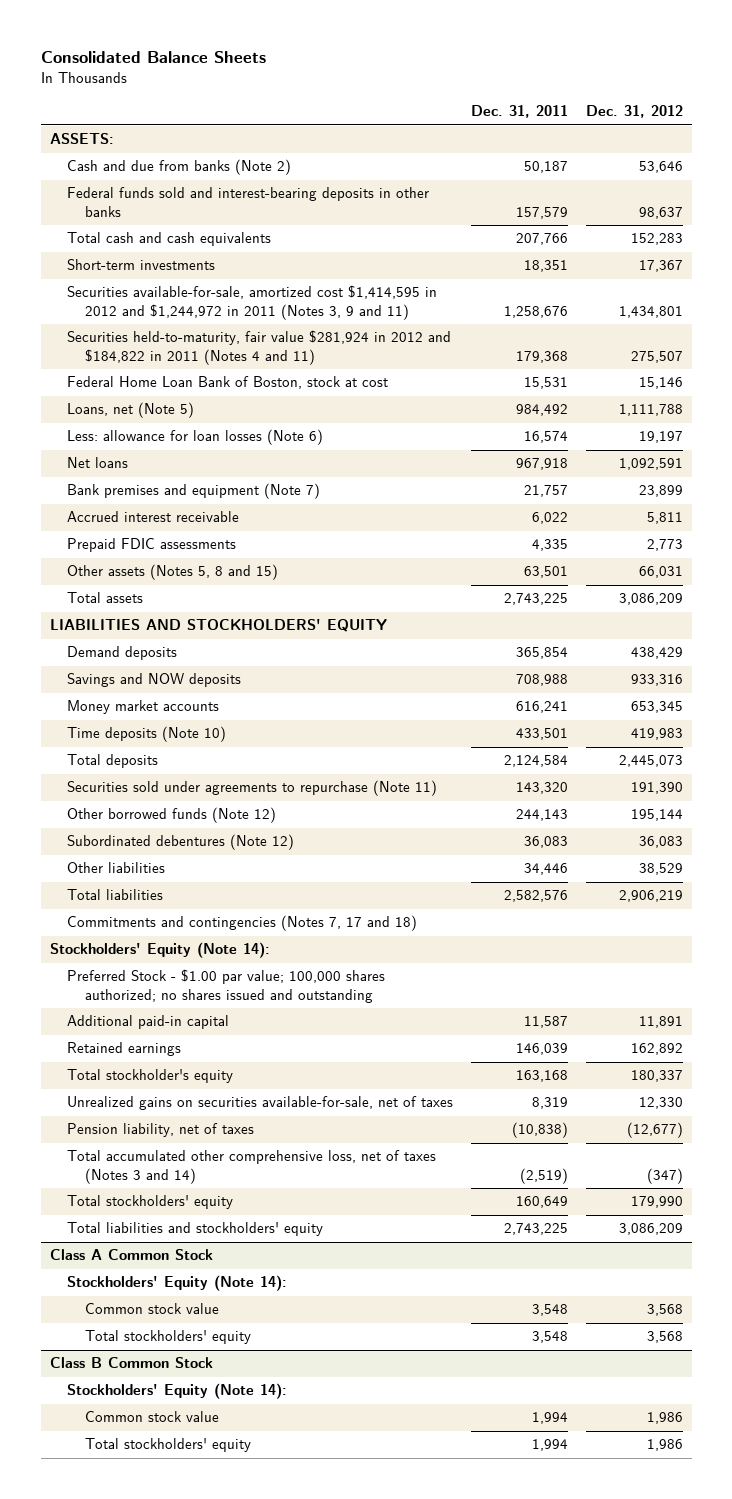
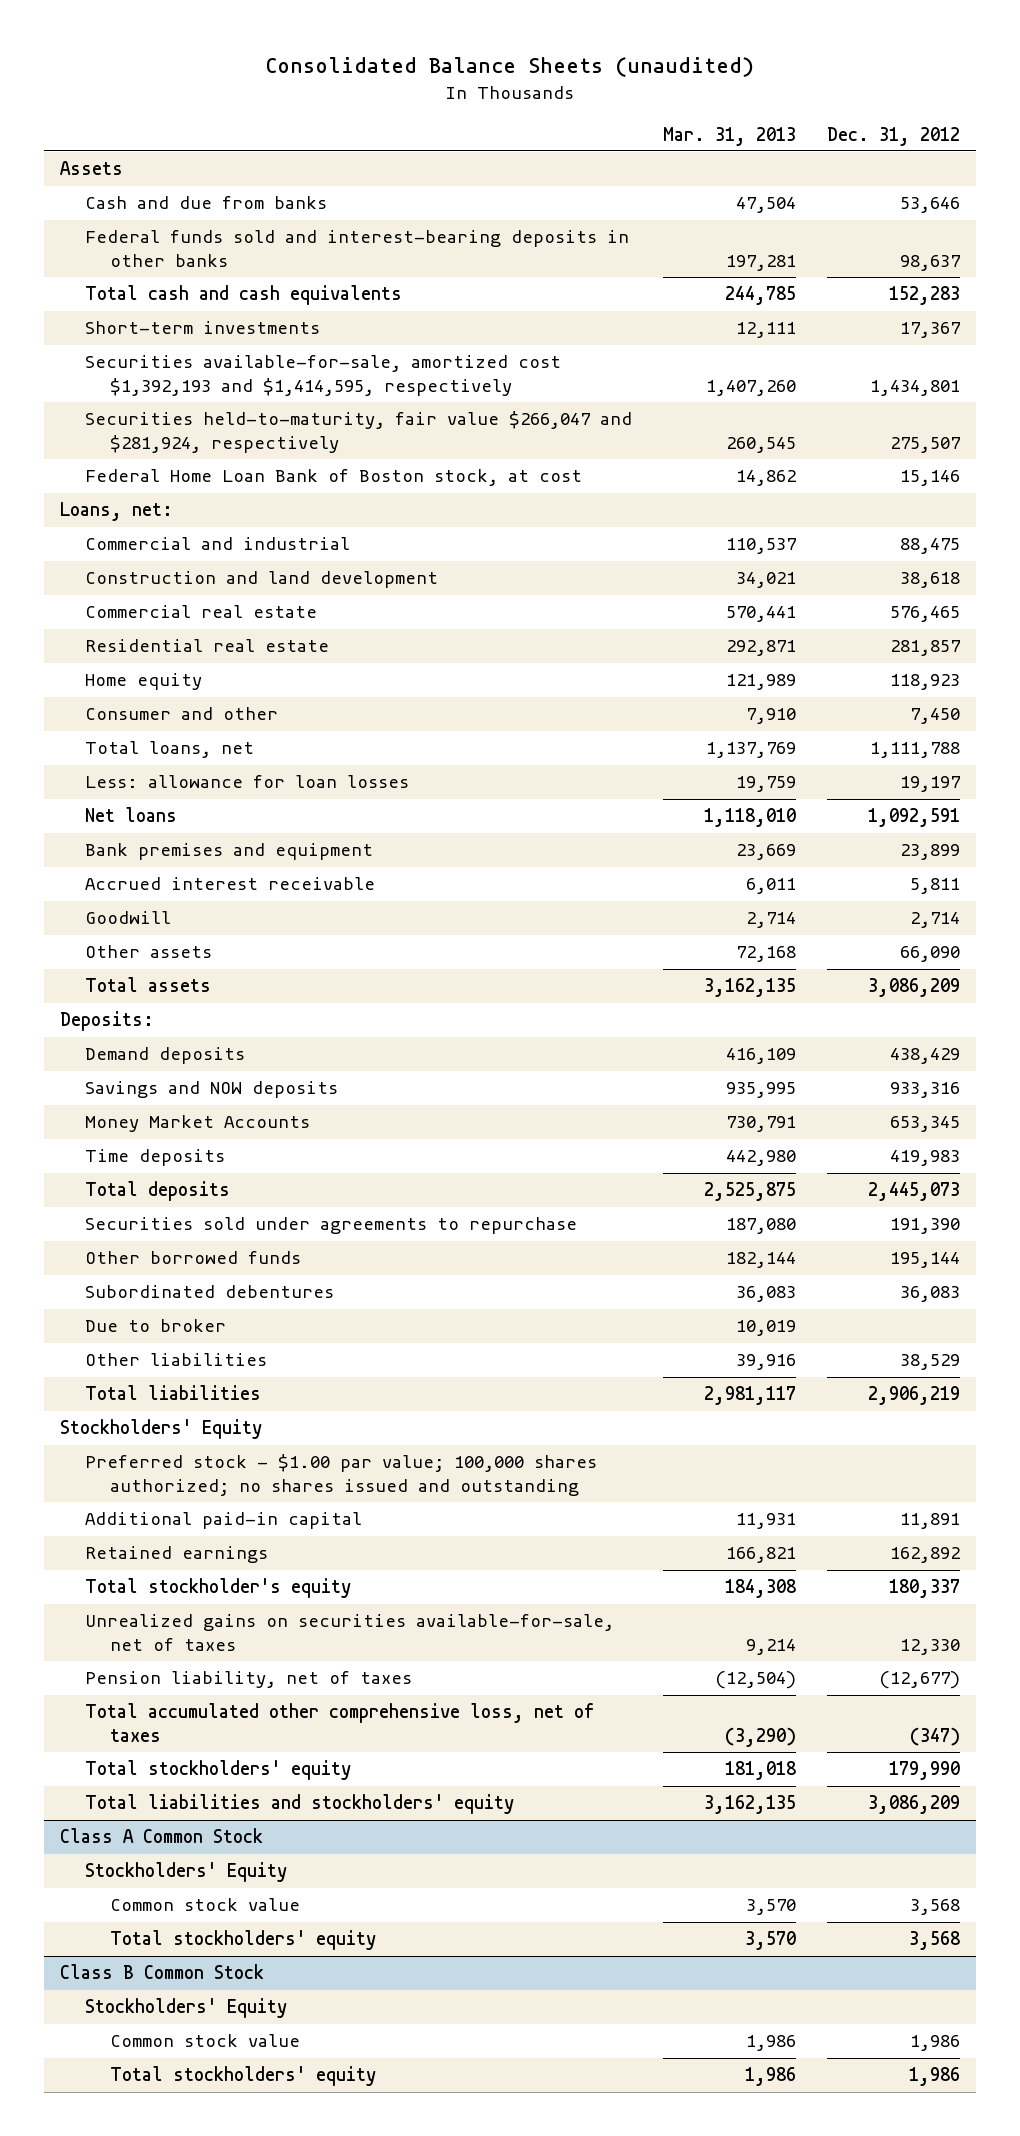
[40,51,266,64] Consolidated Balance Sheets -> [264,57,754,78] Consolidated Balance Sheets (unaudited)
[471,105,569,119] Dec. 31, 2011 -> none
none -> [663,126,797,146] Mar. 31, 2013
[49,133,114,145] ASSETS: -> [59,161,123,176] Assets
[67,159,292,176] Cash and due from banks (Note 2) -> [85,196,328,210] Cash and due from banks
[67,285,438,320] Securities available-for-sale, amortized cost $1,414,595 in 2012 and $1,244,972 in 2011 (Notes 3, 9 and 11) -> [85,355,562,396] Securities available-for-sale, amortized cost $1,392,193 and $1,414,595, respectively
[67,330,452,365] Securities held-to-maturity, fair value $281,924 in 2012 and $184,822 in 2011 (Notes 4 and 11) -> [85,411,633,453] Securities held-to-maturity, fair value $266,047 and $281,924, respectively
[67,376,389,390] Federal Home Loan Bank of Boston, stock at cost -> [85,469,583,487] Federal Home Loan Bank of Boston stock, at cost
none -> [59,502,173,522] Loans, net:
none -> [85,537,351,551] Commercial and industrial
none -> [85,571,439,589] Construction and land development
none -> [85,605,318,619] Commercial real estate
none -> [85,639,330,653] Residential real estate
none -> [85,673,203,691] Home equity
none -> [85,707,279,721] Consumer and other
[67,402,195,419] Loans, net (Note 5) -> [85,741,255,759] Total loans, net
[67,429,324,446] Less: allowance for loan losses (Note 6) -> [85,775,410,789] Less: allowance for loan losses
[67,483,321,500] Bank premises and equipment (Note 7) -> [85,843,374,861] Bank premises and equipment
[67,538,237,553] Prepaid FDIC assessments -> none
none -> [85,911,172,925] Goodwill
[67,564,279,581] Other assets (Notes 5, 8 and 15) -> [85,945,213,959] Other assets
[638,566,683,579] 66,031 -> [900,946,961,963] 66,090
[49,619,387,633] LIABILITIES AND STOCKHOLDERS' EQUITY -> none
none -> [59,1011,154,1032] Deposits:
[67,700,220,715] Money market accounts -> [85,1115,311,1133] Money Market Accounts
[67,726,227,743] Time deposits (Note 10) -> [85,1149,226,1167] Time deposits
[67,780,438,797] Securities sold under agreements to repurchase (Note 11) -> [85,1217,578,1235] Securities sold under agreements to repurchase
[67,807,277,824] Other borrowed funds (Note 12) -> [85,1251,302,1265] Other borrowed funds
[67,834,295,851] Subordinated debentures (Note 12) -> [85,1285,335,1299] Subordinated debentures
none -> [85,1319,227,1333] Due to broker
[67,915,418,932] Commitments and contingencies (Notes 7, 17 and 18) -> none
[49,942,270,959] Stockholders' Equity (Note 14): -> [59,1419,262,1440] Stockholders' Equity
[67,969,386,1003] Preferred Stock - $1.00 par value; 100,000 shares authorized; no shares issued and outstanding -> [85,1454,598,1496] Preferred stock - $1.00 par value; 100,000 shares authorized; no shares issued and outstanding
[67,1150,437,1184] Total accumulated other comprehensive loss, net of taxes (Notes 3 and 14) -> [85,1703,596,1742] Total accumulated other comprehensive loss, net of taxes
[67,1275,288,1292] Stockholders' Equity (Note 14): -> [85,1862,288,1883] Stockholders' Equity
[67,1383,288,1400] Stockholders' Equity (Note 14): -> [85,1998,288,2019] Stockholders' Equity

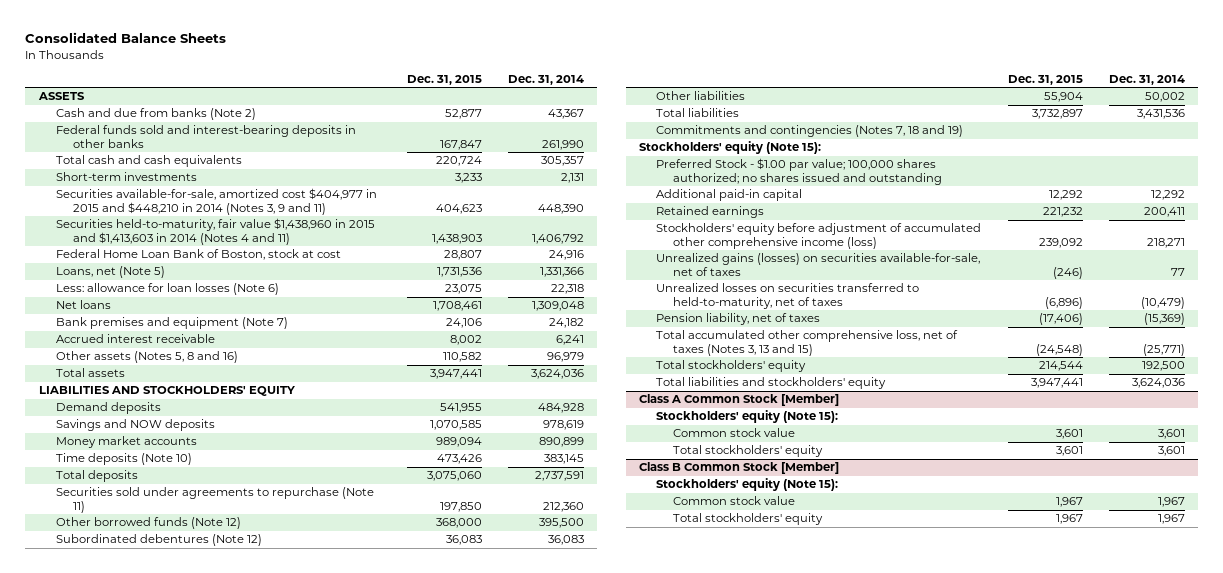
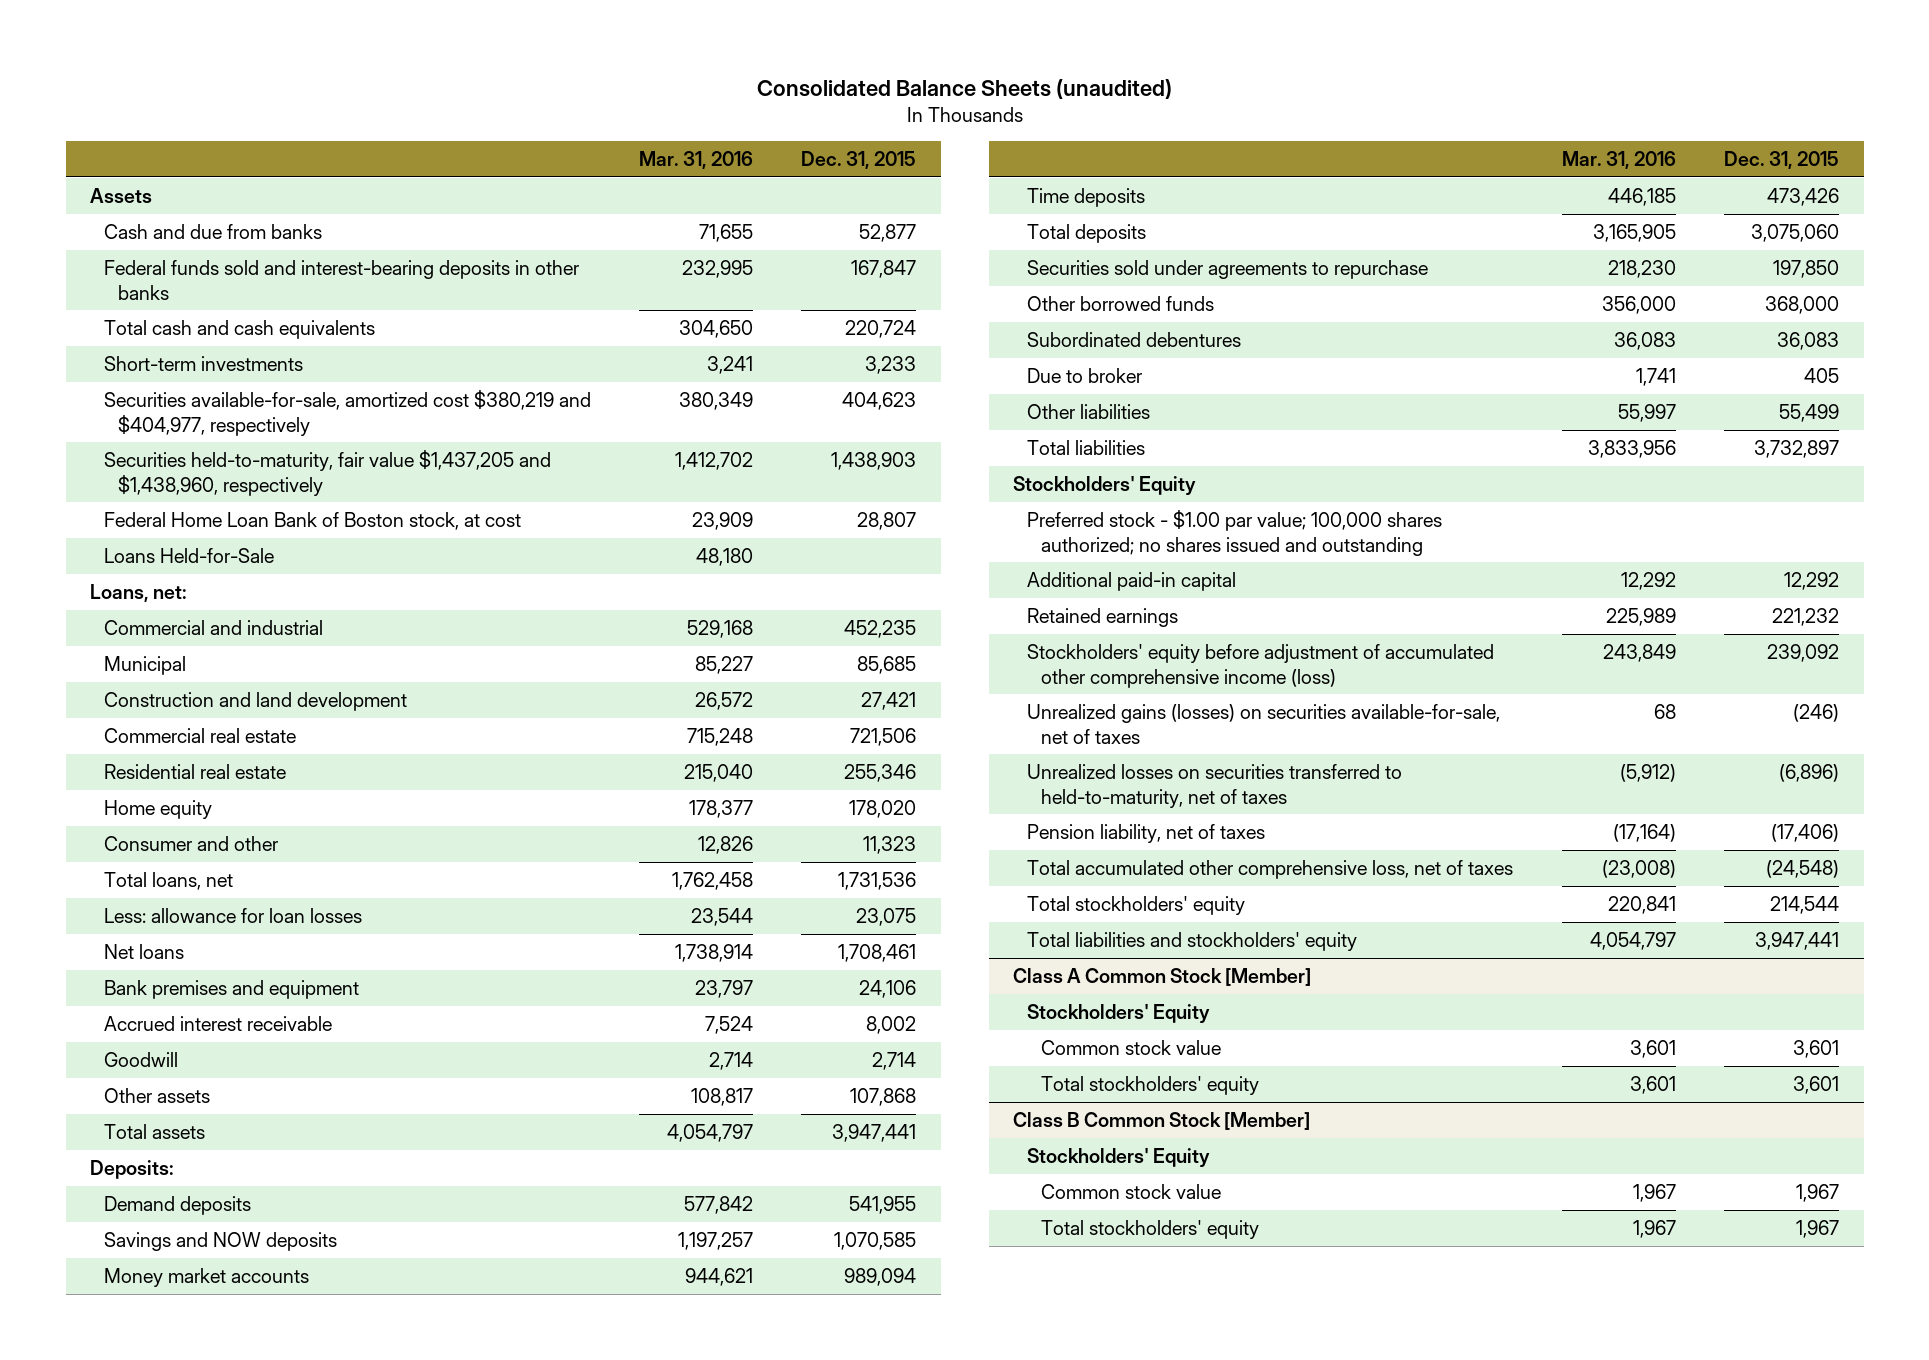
[25,32,227,44] Consolidated Balance Sheets -> [756,78,1172,99] Consolidated Balance Sheets (unaudited)
[508,74,585,85] Dec. 31, 2014 -> none
none -> [639,150,754,169] Mar. 31, 2016
[37,92,85,101] ASSETS -> [89,187,152,203] Assets
[55,108,256,121] Cash and due from banks (Note 2) -> [103,223,322,239] Cash and due from banks
[55,188,377,215] Securities available-for-sale, amortized cost $404,977 in 2015 and $448,210 in 2014 (Notes 3, 9 and 11) -> [103,389,591,436] Securities available-for-sale, amortized cost $380,219 and $404,977, respectively
[55,218,375,245] Securities held-to-maturity, fair value $1,438,960 in 2015 and $1,413,603 in 2014 (Notes 4 and 11) -> [103,449,551,496] Securities held-to-maturity, fair value $1,437,205 and $1,438,960, respectively
[55,249,341,261] Federal Home Loan Bank of Boston, stock at cost -> [103,511,521,530] Federal Home Loan Bank of Boston stock, at cost
none -> [103,547,274,563] Loans Held-for-Sale
none -> [89,583,187,602] Loans, net:
none -> [103,619,323,635] Commercial and industrial
none -> [103,655,186,675] Municipal
none -> [103,691,407,711] Construction and land development
none -> [103,727,296,743] Commercial real estate
none -> [103,763,286,779] Residential real estate
none -> [103,799,212,819] Home equity
none -> [103,835,278,851] Consumer and other
[55,266,165,279] Loans, net (Note 5) -> [103,871,233,890] Total loans, net
[55,283,279,296] Less: allowance for loan losses (Note 6) -> [103,907,362,923] Less: allowance for loan losses
[55,317,288,330] Bank premises and equipment (Note 7) -> [103,979,359,999] Bank premises and equipment
none -> [103,1051,178,1067] Goodwill
[55,351,238,364] Other assets (Notes 5, 8 and 16) -> [103,1087,210,1103] Other assets
[442,352,482,363] 110,582 -> [850,1087,917,1106] 107,868
[38,386,295,397] LIABILITIES AND STOCKHOLDERS' EQUITY -> none
none -> [89,1159,174,1179] Deposits:
[55,453,192,466] Time deposits (Note 10) -> [1026,187,1145,207] Time deposits
[55,487,374,513] Securities sold under agreements to repurchase (Note 11) -> [1026,259,1428,279] Securities sold under agreements to repurchase
[55,517,241,530] Other borrowed funds (Note 12) -> [1026,295,1214,311] Other borrowed funds
[55,534,262,547] Subordinated debentures (Note 12) -> [1026,331,1241,347] Subordinated debentures
none -> [1026,367,1142,383] Due to broker
[1043,92,1083,103] 55,904 -> [1779,403,1840,422] 55,499
[656,125,964,138] Commitments and contingencies (Notes 7, 18 and 19) -> none
[639,141,822,155] Stockholders' equity (Note 15): -> [1012,475,1196,495] Stockholders' Equity
[656,158,943,185] Preferred Stock - $1.00 par value; 100,000 shares authorized; no shares issued and outstanding -> [1026,509,1442,556] Preferred stock - $1.00 par value; 100,000 shares authorized; no shares issued and outstanding
[656,330,959,356] Total accumulated other comprehensive loss, net of taxes (Notes 3, 13 and 15) -> [1026,859,1513,879] Total accumulated other comprehensive loss, net of taxes
[656,410,839,424] Stockholders' equity (Note 15): -> [1026,1003,1210,1023] Stockholders' Equity
[656,478,839,492] Stockholders' equity (Note 15): -> [1026,1147,1210,1167] Stockholders' Equity

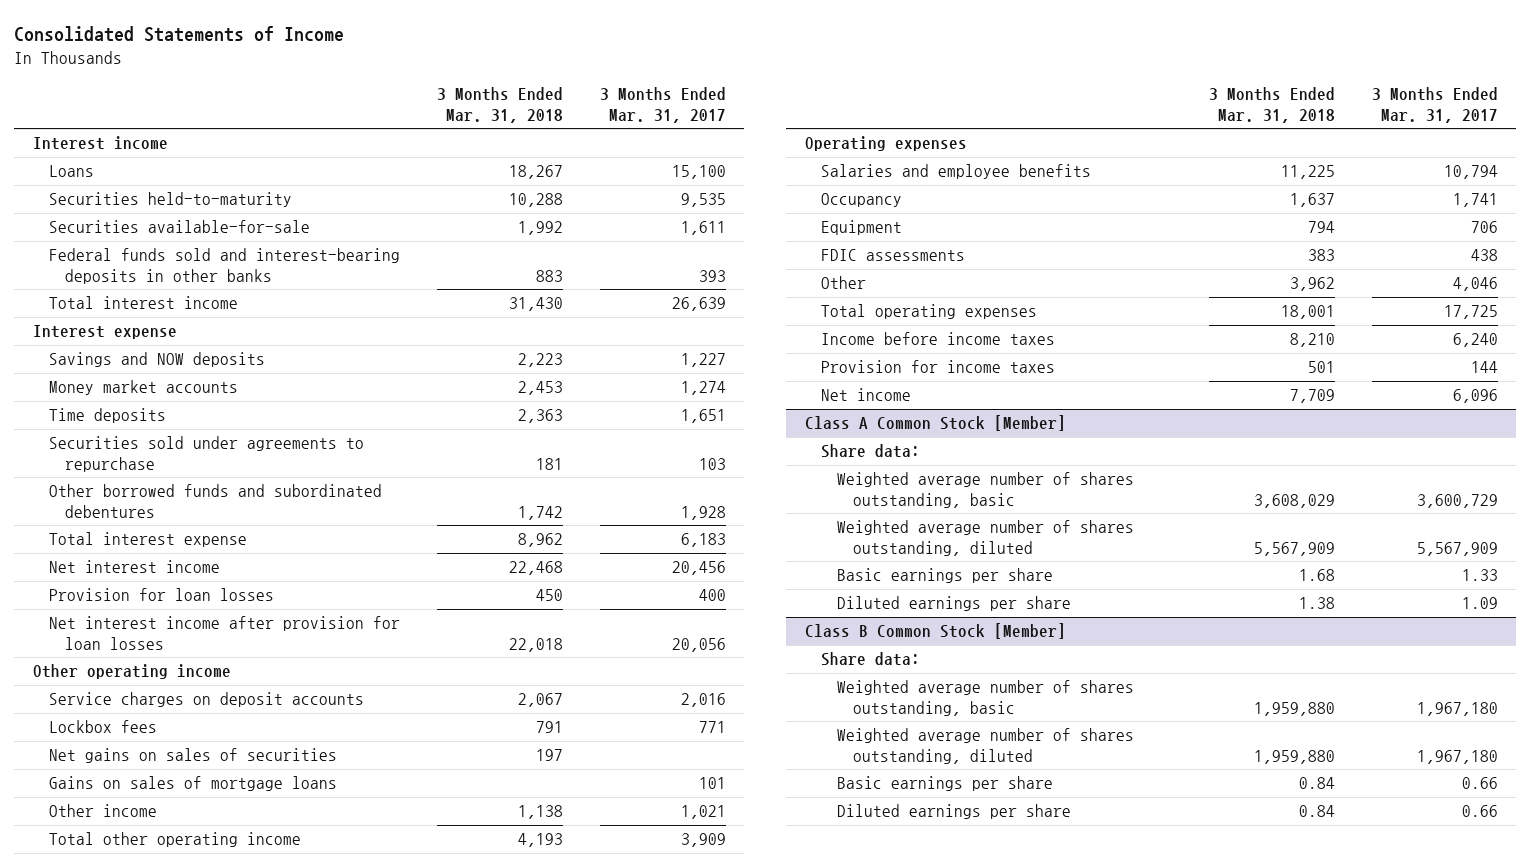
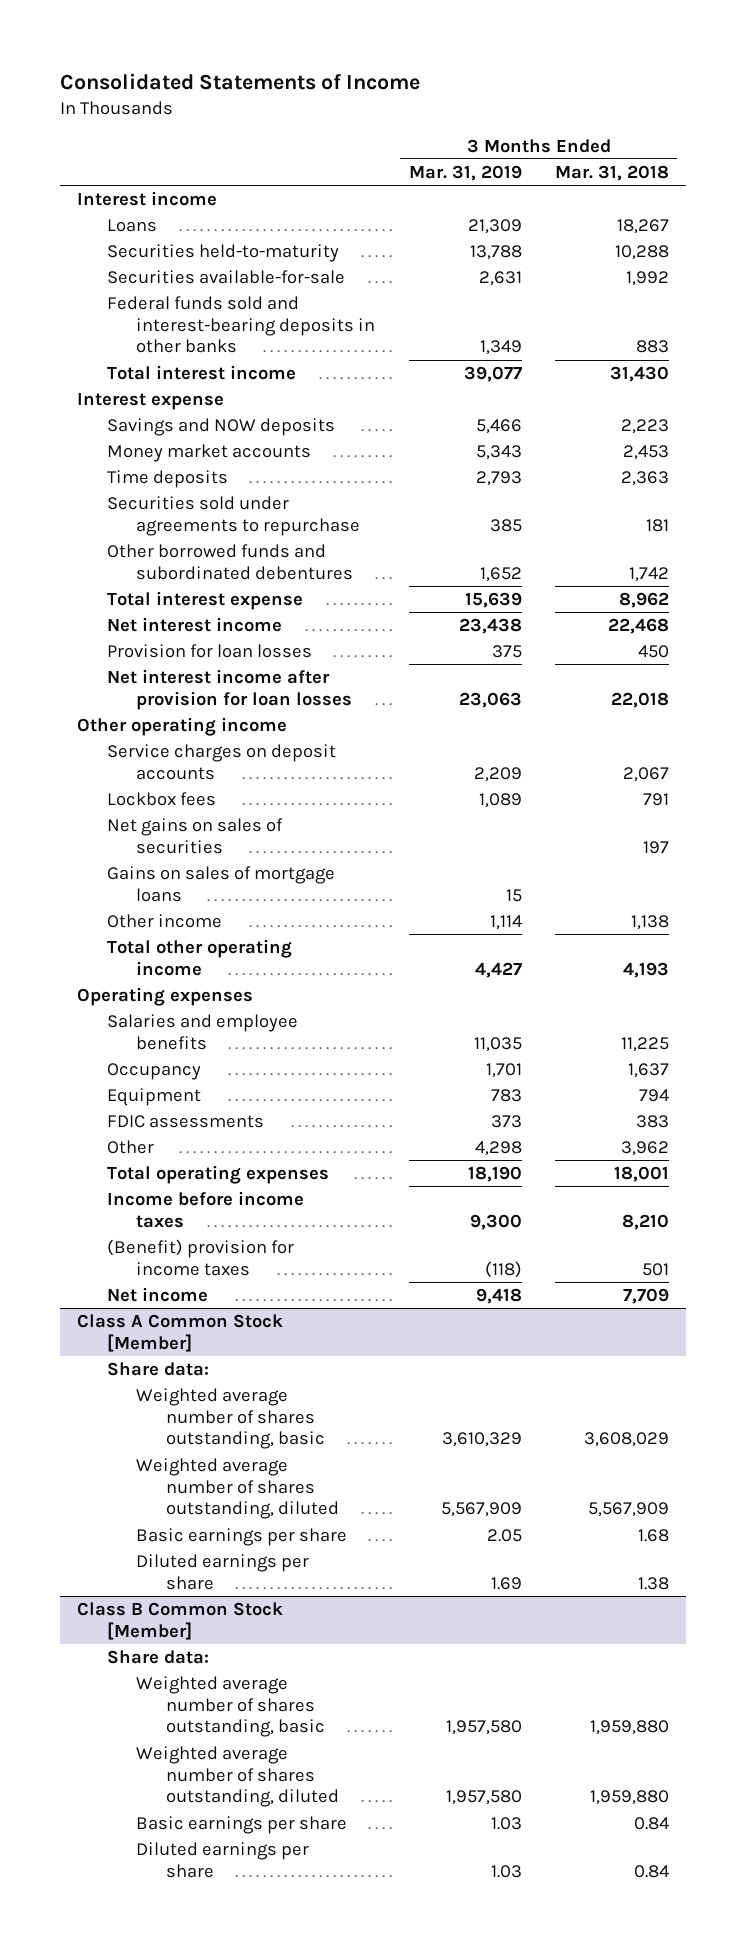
[599,86,726,123] 3 Months Ended Mar. 31, 2017 -> none
none -> [408,165,522,182] Mar. 31, 2019
[821,360,1056,374] Provision for income taxes -> [106,1239,294,1276] (Benefit) provision for income taxes

